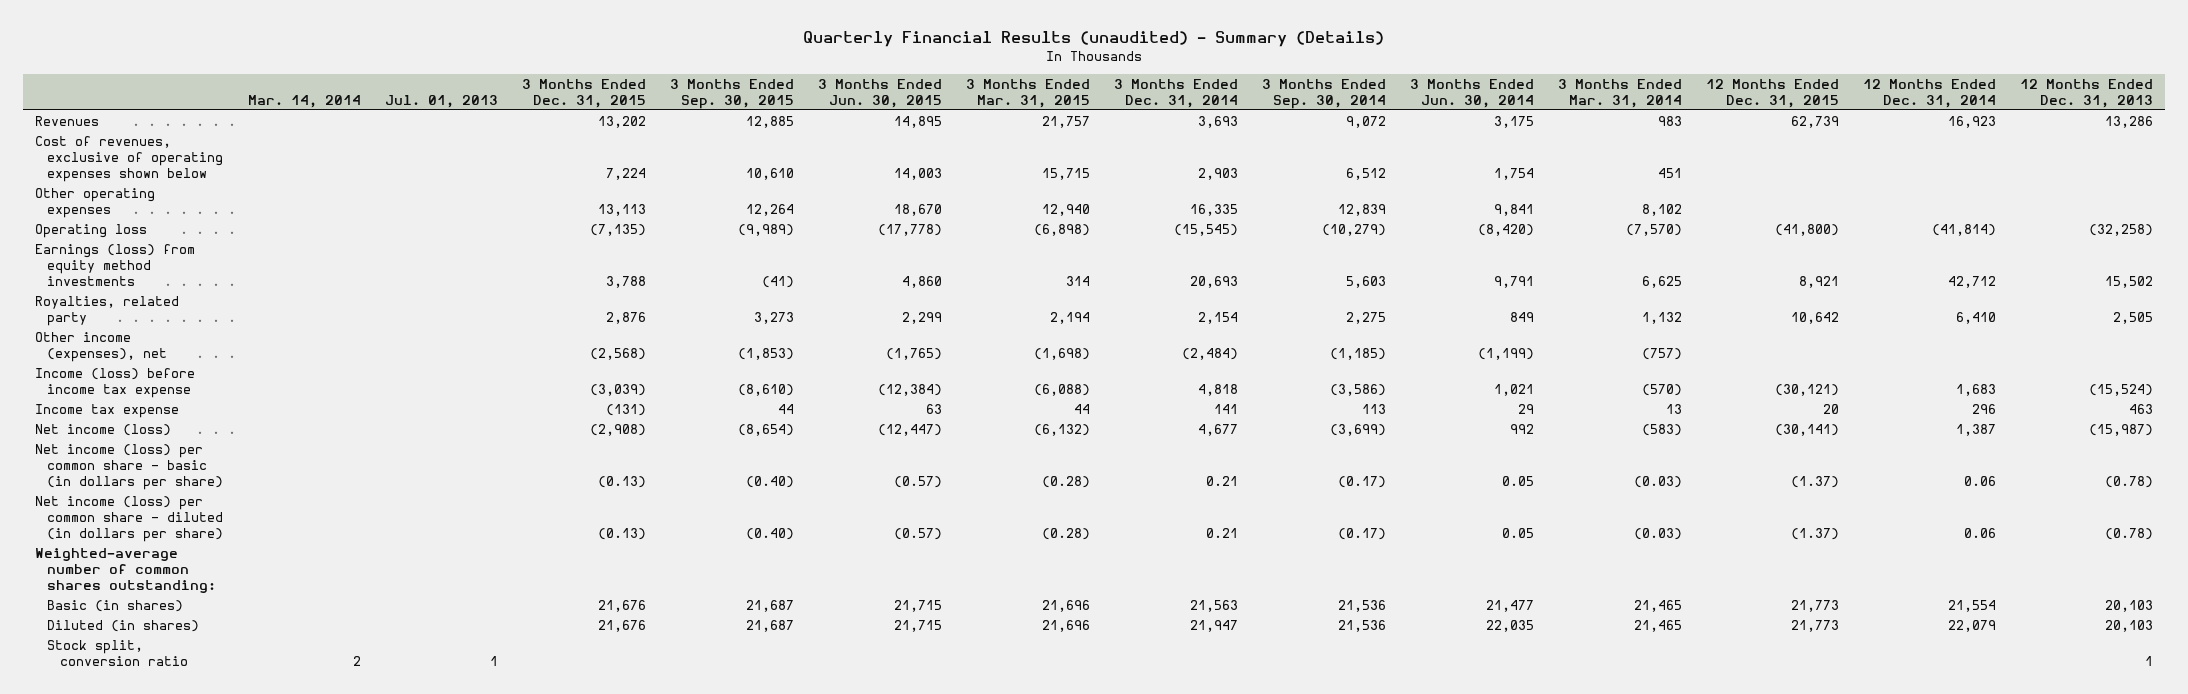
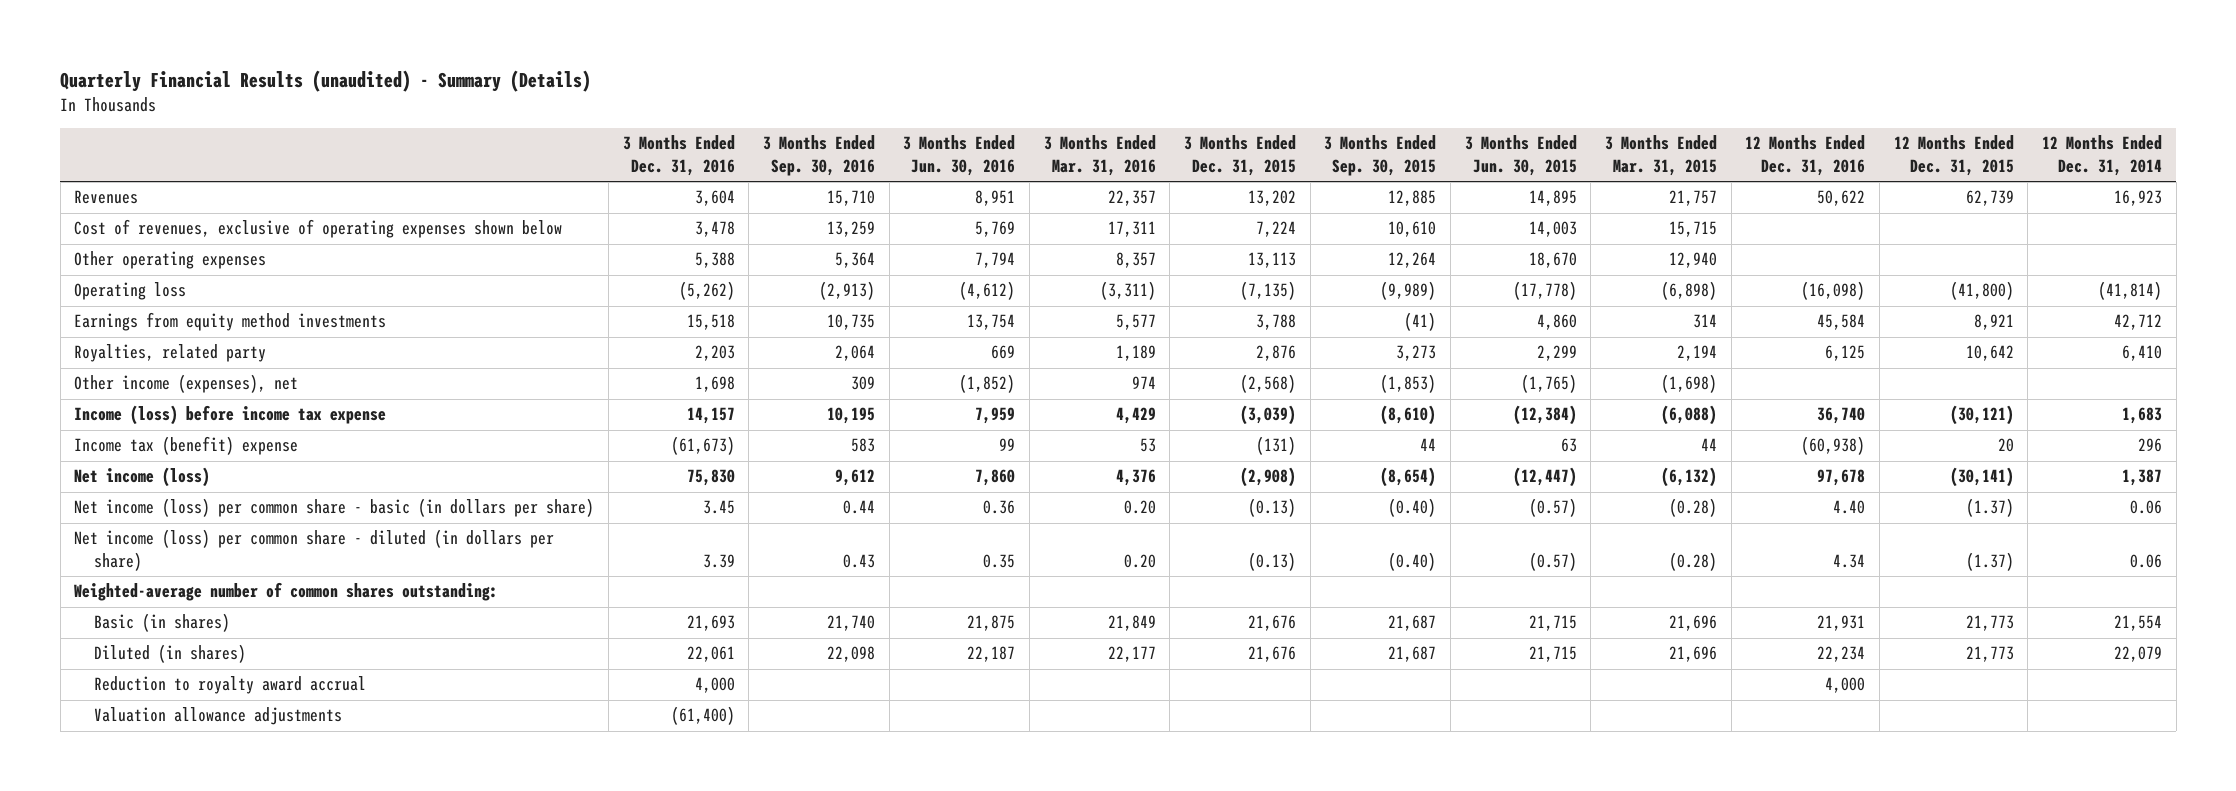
[247,94,361,108] Mar. 14, 2014 -> none
[384,94,498,108] Jul. 01, 2013 -> none
[1113,78,1238,108] 3 Months Ended Dec. 31, 2014 -> none
[1262,78,1387,109] 3 Months Ended Sep. 30, 2014 -> none
[1410,78,1535,108] 3 Months Ended Jun. 30, 2014 -> none
[1558,78,1683,108] 3 Months Ended Mar. 31, 2014 -> none
[2020,78,2154,108] 12 Months Ended Dec. 31, 2013 -> none
none -> [622,135,735,176] 3 Months Ended Dec. 31, 2016
none -> [762,135,875,176] 3 Months Ended Sep. 30, 2016
none -> [903,135,1016,176] 3 Months Ended Jun. 30, 2016
none -> [1043,135,1156,176] 3 Months Ended Mar. 31, 2016
none -> [1745,135,1866,176] 12 Months Ended Dec. 31, 2016
[34,244,195,287] Earnings (loss) from equity method investments -> [74,312,387,332] Earnings from equity method investments
[34,404,179,419] Income tax expense -> [74,436,299,456] Income tax (benefit) expense
[47,640,188,667] Stock split, conversion ratio -> none
none -> [94,676,367,695] Reduction to royalty award accrual
none -> [94,707,343,726] Valuation allowance adjustments

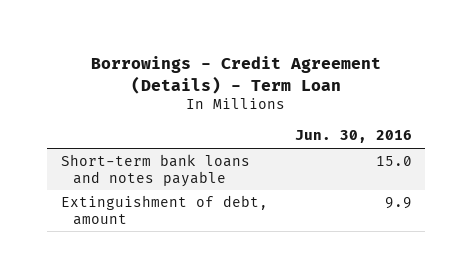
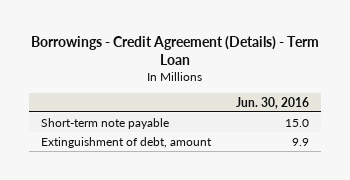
[60,154,250,187] Short-term bank loans and notes payable -> [41,117,170,129] Short-term note payable

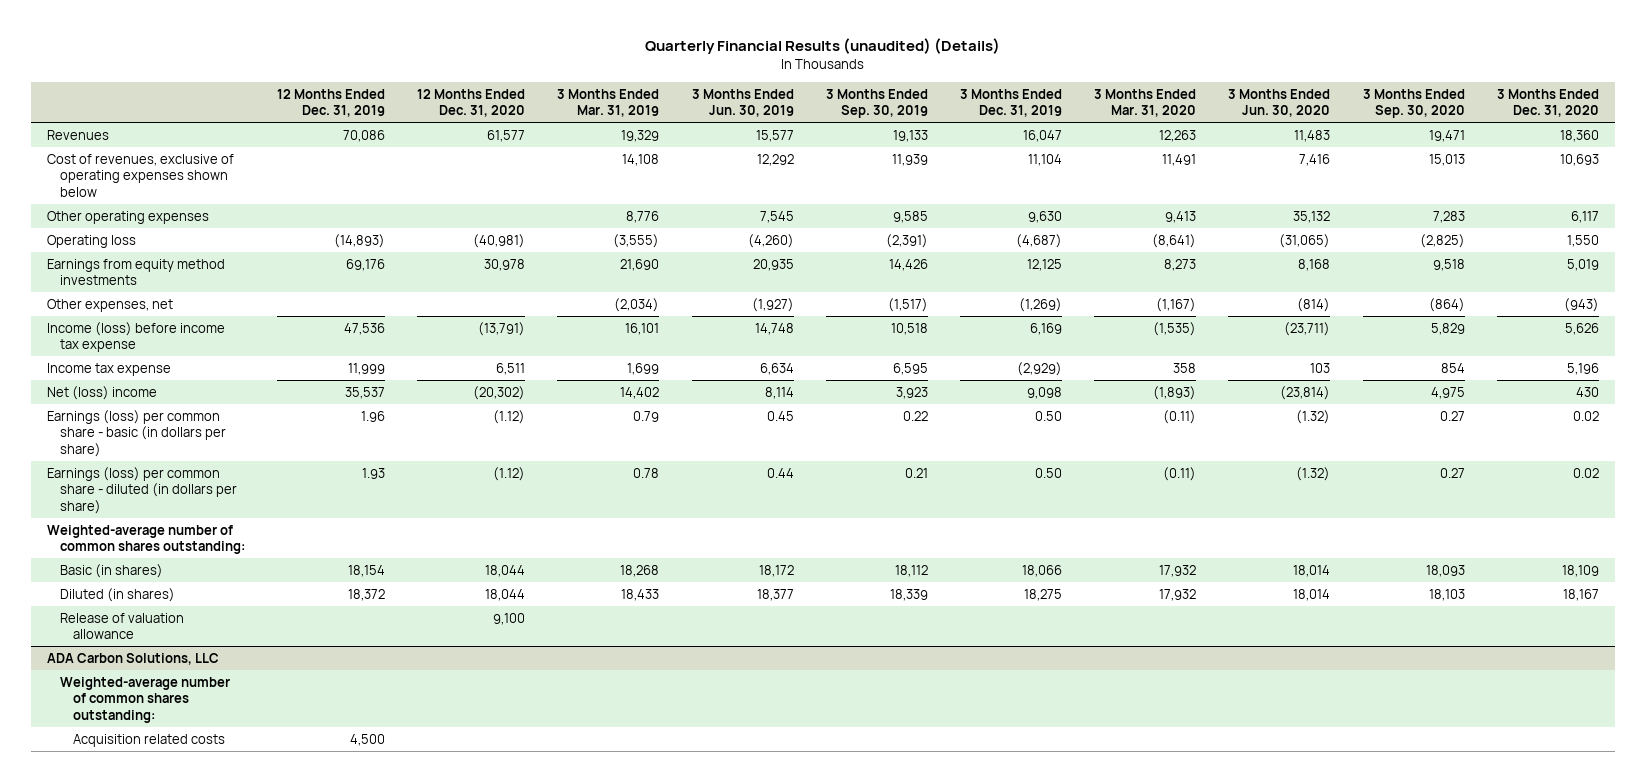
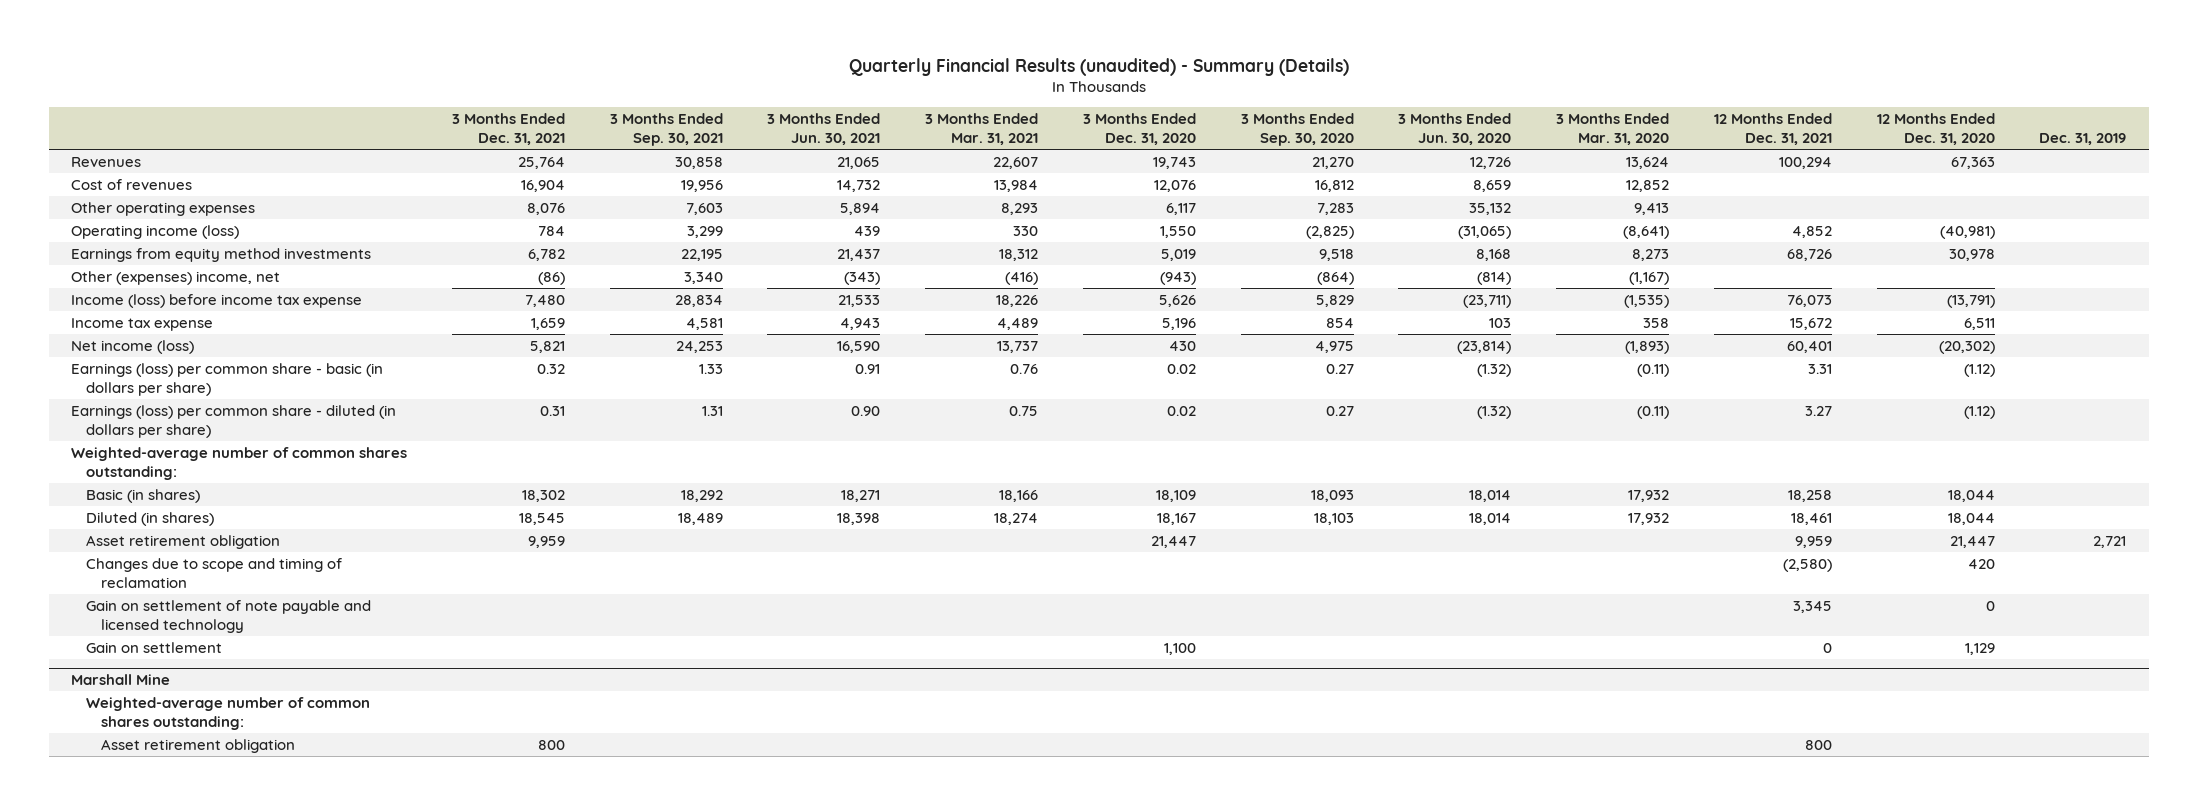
[644,38,1000,55] Quarterly Financial Results (unaudited) (Details) -> [848,58,1349,77] Quarterly Financial Results (unaudited) - Summary (Details)
[276,88,385,118] 12 Months Ended Dec. 31, 2019 -> none
[557,88,660,118] 3 Months Ended Mar. 31, 2019 -> none
[691,88,794,118] 3 Months Ended Jun. 30, 2019 -> none
[825,88,928,119] 3 Months Ended Sep. 30, 2019 -> none
[959,88,1062,118] 3 Months Ended Dec. 31, 2019 -> none
none -> [451,113,565,146] 3 Months Ended Dec. 31, 2021
none -> [609,113,723,147] 3 Months Ended Sep. 30, 2021
none -> [767,113,881,146] 3 Months Ended Jun. 30, 2021
none -> [925,113,1039,146] 3 Months Ended Mar. 31, 2021
none -> [1713,113,1832,146] 12 Months Ended Dec. 31, 2021
none -> [2039,133,2127,146] Dec. 31, 2019
[487,129,526,142] 61,577 -> [1950,156,1995,169] 67,363
[1159,129,1197,142] 12,263 -> [1626,156,1670,169] 13,624
[1294,129,1331,142] 11,483 -> [1470,156,1512,169] 12,726
[1428,129,1465,142] 19,471 -> [1311,156,1354,169] 21,270
[1559,129,1599,142] 18,360 -> [1152,156,1196,169] 19,743
[47,153,235,197] Cost of revenues, exclusive of operating expenses shown below -> [71,178,193,190] Cost of revenues
[1162,153,1197,166] 11,491 -> [1626,179,1670,192] 12,852
[1299,153,1331,166] 7,416 -> [1473,179,1512,192] 8,659
[1428,153,1465,166] 15,013 -> [1314,179,1354,192] 16,812
[1559,153,1599,166] 10,693 -> [1153,179,1196,192] 12,076
[47,234,137,248] Operating loss -> [71,224,240,239] Operating income (loss)
[47,298,174,312] Other expenses, net -> [71,270,281,285] Other (expenses) income, net
[47,385,158,400] Net (loss) income -> [71,339,195,354] Net income (loss)
[59,612,184,640] Release of valuation allowance -> none
[47,652,220,665] ADA Carbon Solutions, LLC -> none
none -> [85,534,280,549] Asset retirement obligation
none -> [85,557,342,588] Changes due to scope and timing of reclamation
none -> [85,599,371,633] Gain on settlement of note payable and licensed technology
none -> [85,641,222,653] Gain on settlement
none -> [71,674,171,686] Marshall Mine
[72,733,225,747] Acquisition related costs -> none
none -> [100,738,295,753] Asset retirement obligation

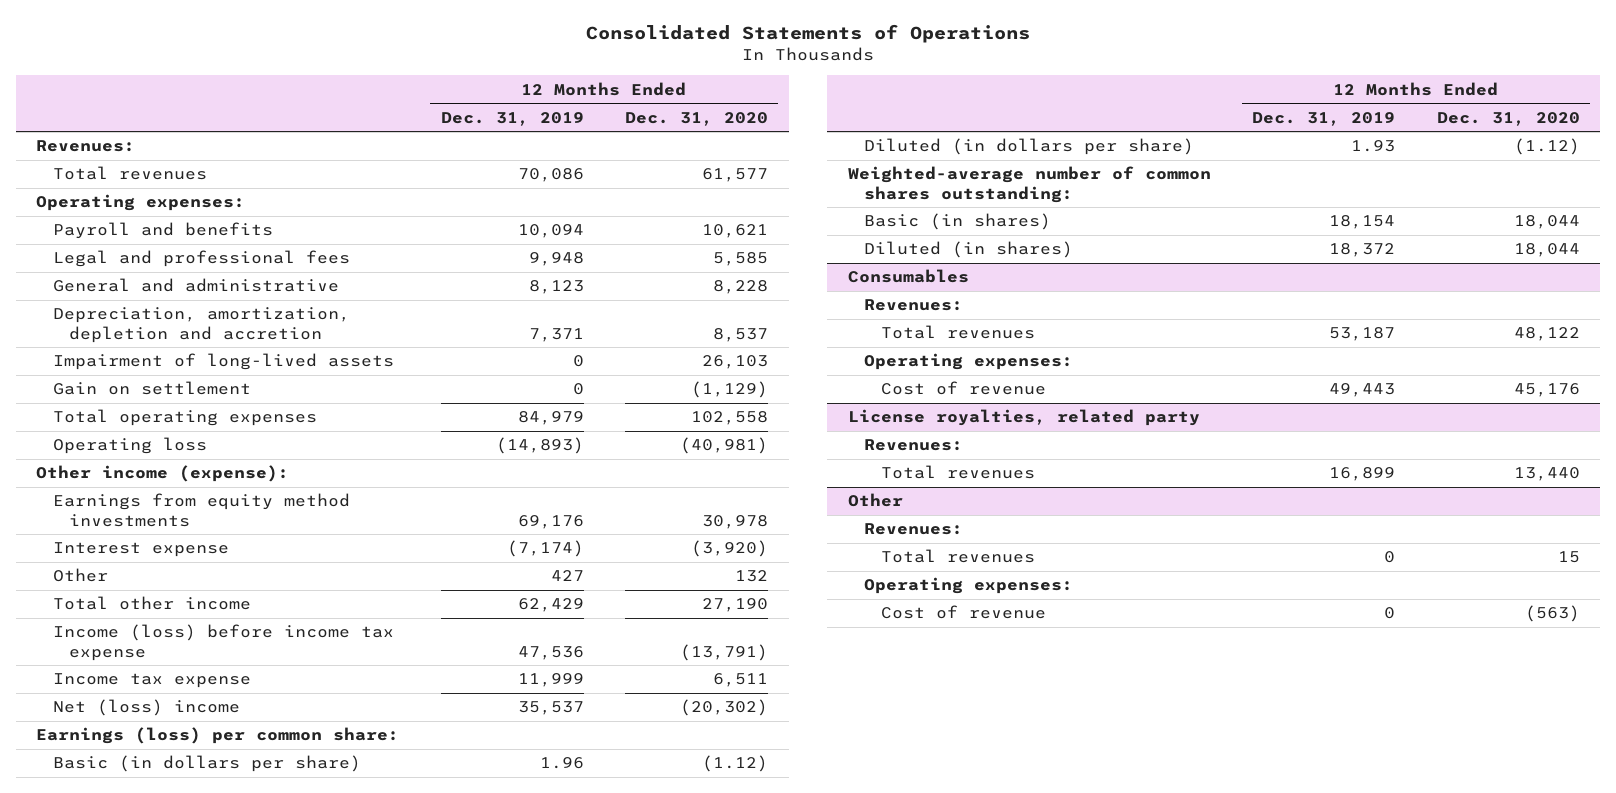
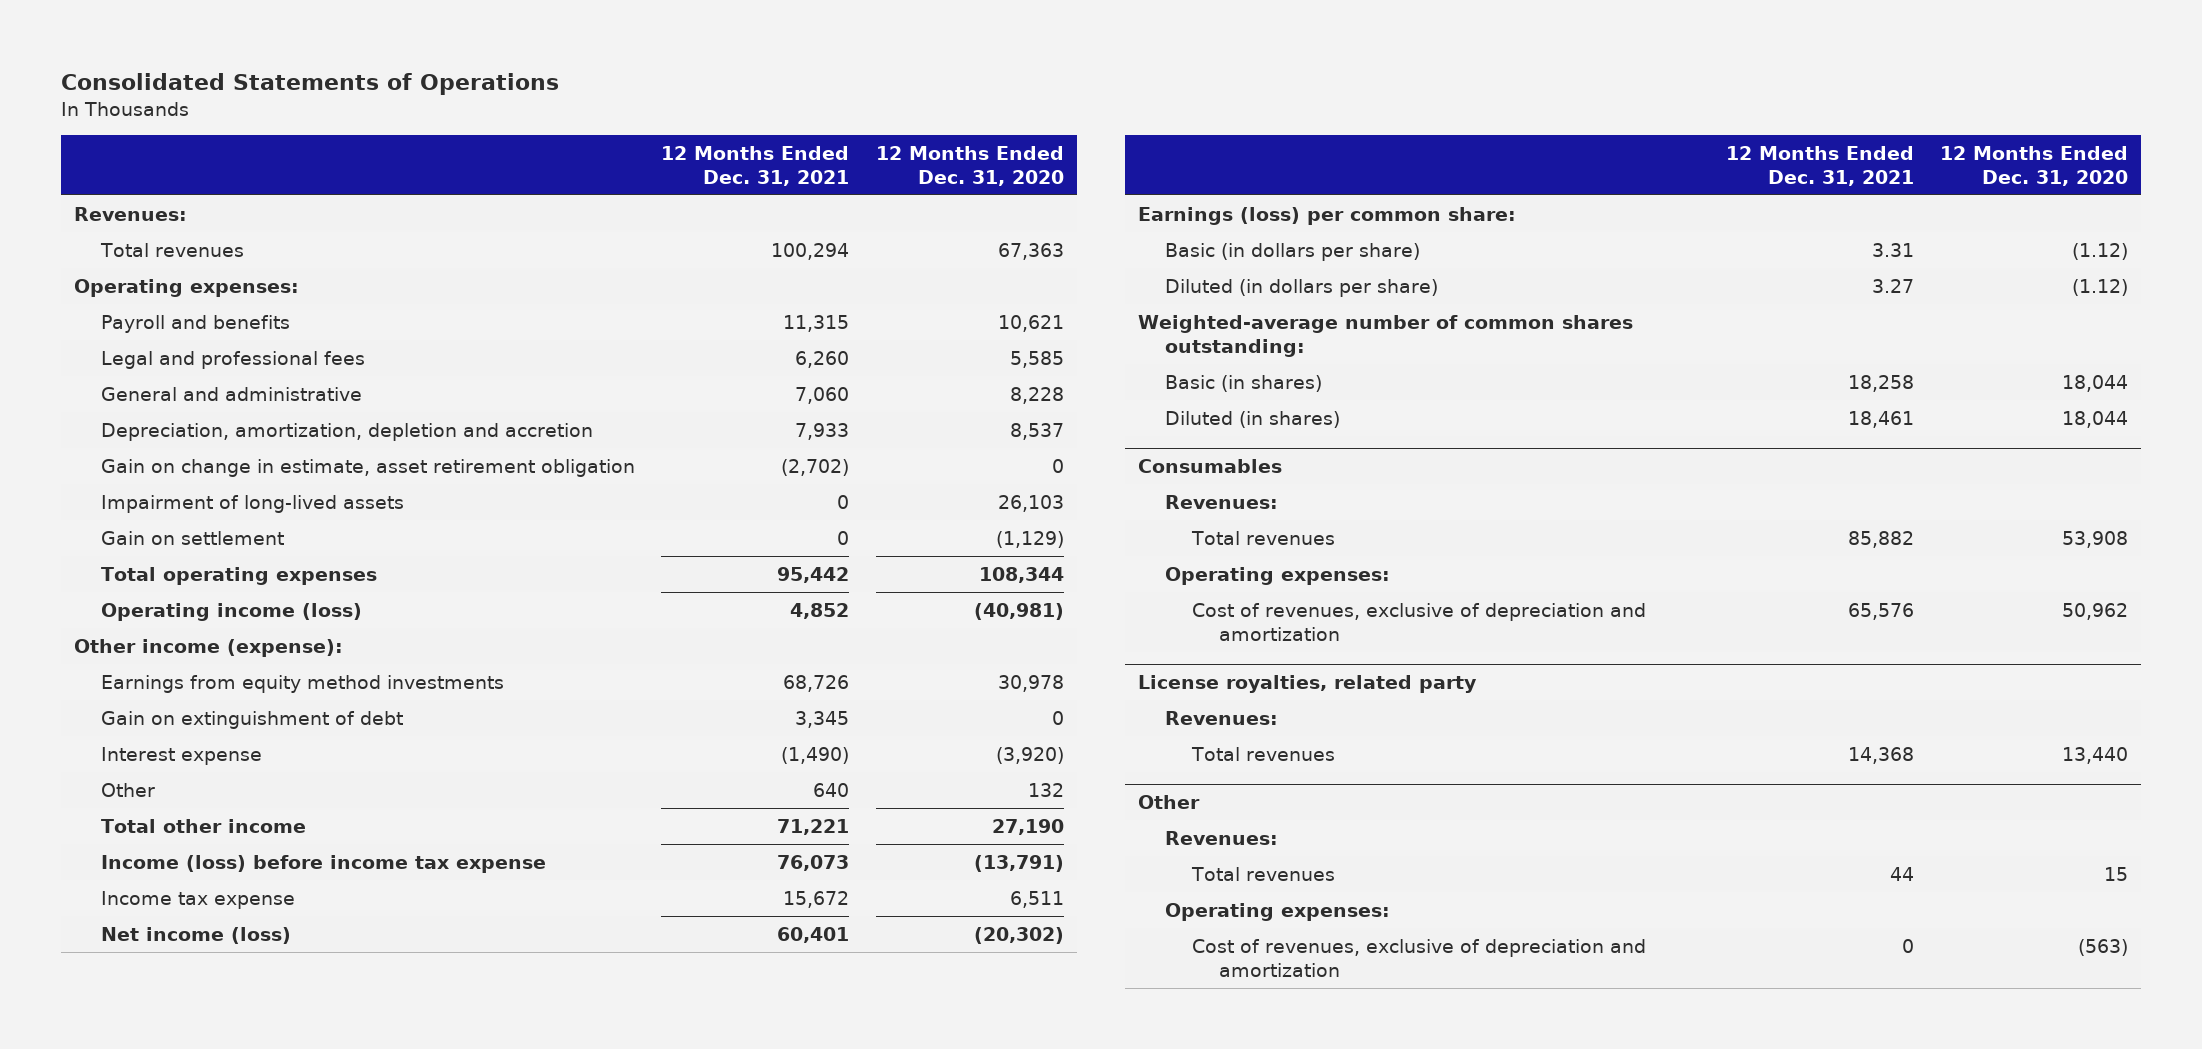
[440,111,584,126] Dec. 31, 2019 -> none
none -> [661,145,850,186] 12 Months Ended Dec. 31, 2021
[702,168,769,183] 61,577 -> [997,242,1064,260] 67,363
none -> [100,458,635,477] Gain on change in estimate, asset retirement obligation
[691,411,769,426] 102,558 -> [978,566,1064,583] 108,344
[52,437,207,455] Operating loss -> [100,602,362,621] Operating income (loss)
none -> [100,710,403,729] Gain on extinguishment of debt
[52,699,240,717] Net (loss) income -> [100,926,291,944] Net income (loss)
[1513,327,1580,342] 48,122 -> [2062,530,2129,548] 53,908
[880,381,1046,396] Cost of revenue -> [1191,602,1646,641] Cost of revenues, exclusive of depreciation and amortization
[1513,383,1580,398] 45,176 -> [2062,602,2129,620] 50,962
[880,605,1046,620] Cost of revenue -> [1191,938,1646,977] Cost of revenues, exclusive of depreciation and amortization

